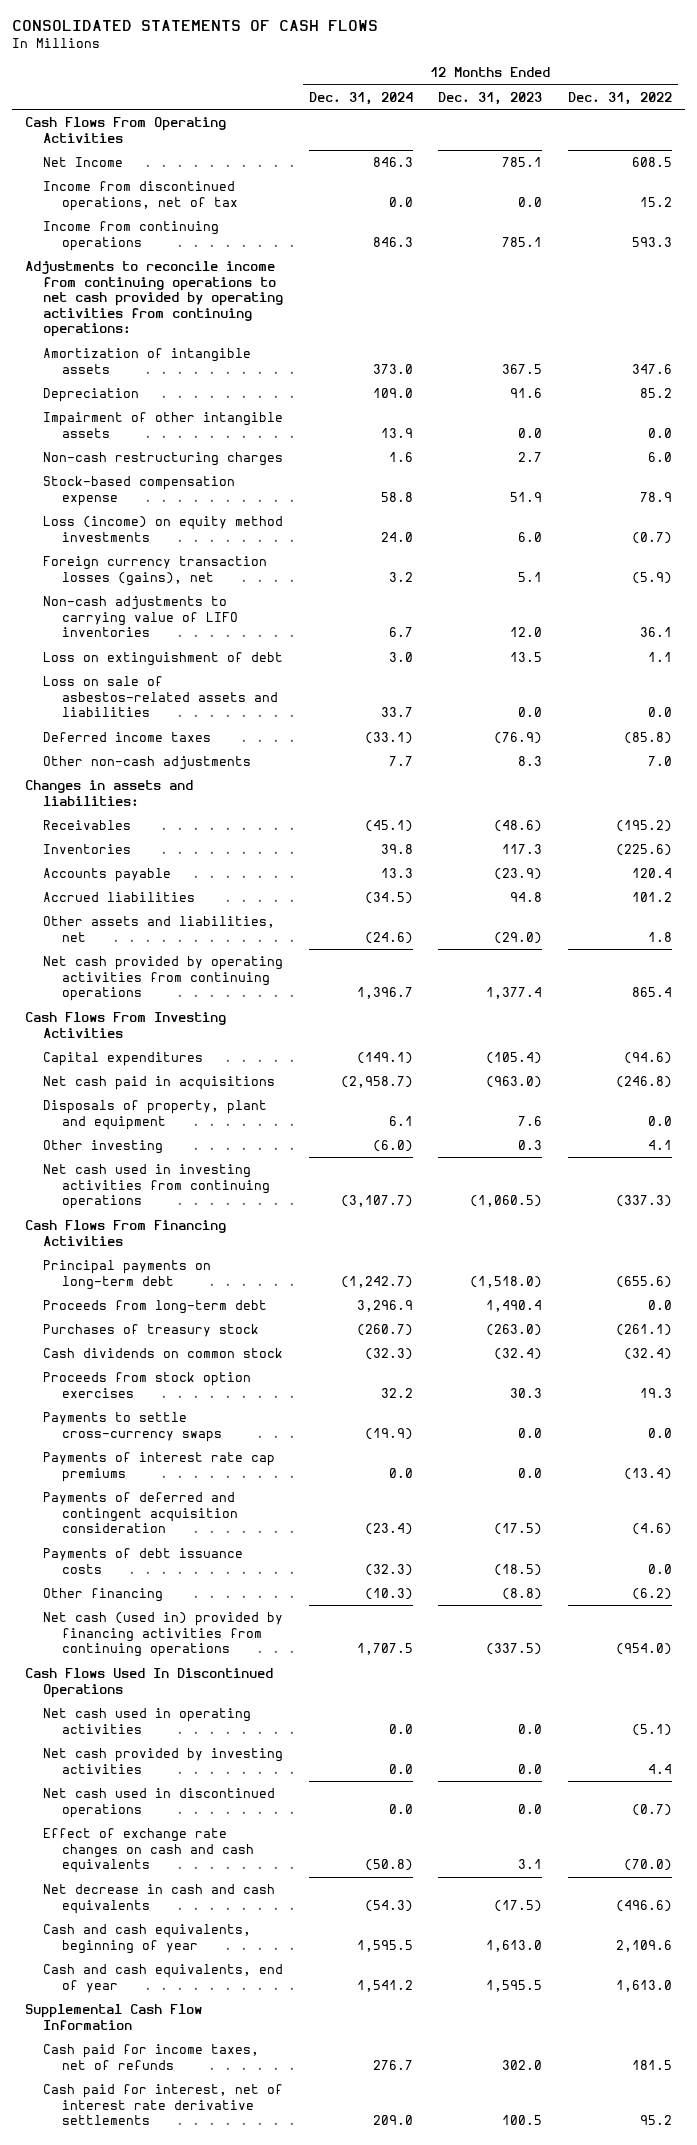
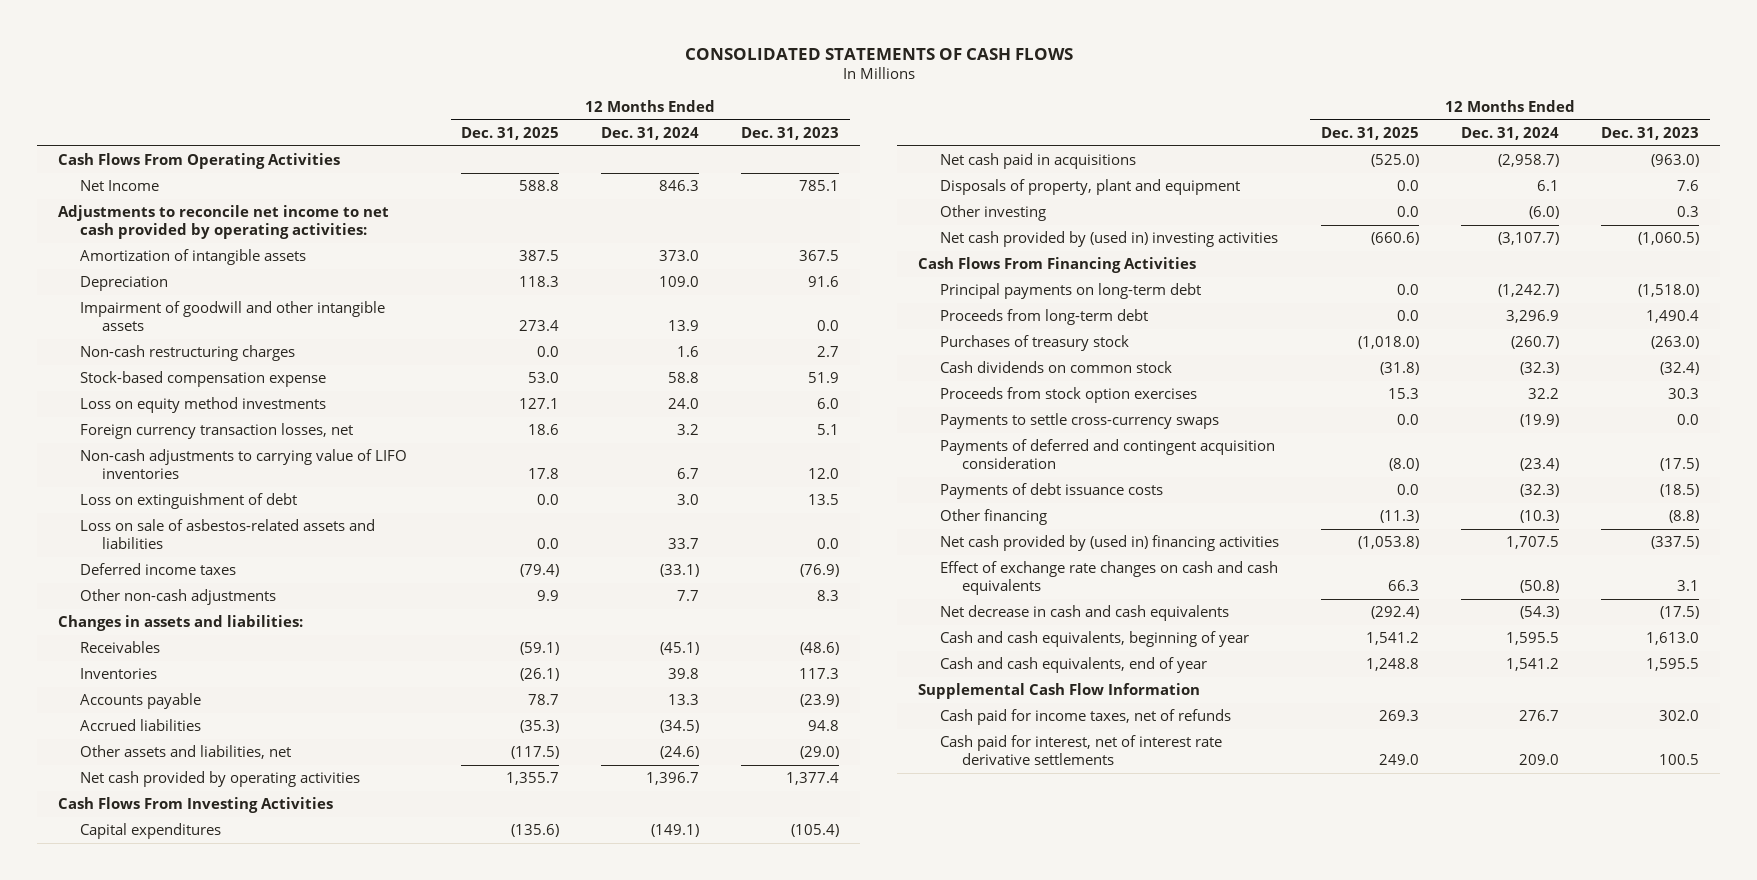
[567,91,672,105] Dec. 31, 2022 -> none
none -> [461,126,560,140] Dec. 31, 2025
[43,180,239,211] Income from discontinued operations, net of tax -> none
[43,220,220,251] Income from continuing operations -> none
[24,260,284,338] Adjustments to reconcile income from continuing operations to net cash provided by operating activities from continuing operations: -> [57,205,389,240] Adjustments to reconcile net income to net cash provided by operating activities:
[43,411,284,438] Impairment of other intangible assets -> [79,301,385,332] Impairment of goodwill and other intangible assets
[43,515,284,542] Loss (income) on equity method investments -> [79,397,326,414] Loss on equity method investments
[43,555,268,586] Foreign currency transaction losses (gains), net -> [79,423,353,440] Foreign currency transaction losses, net
[43,955,284,1002] Net cash provided by operating activities from continuing operations -> [79,771,360,788] Net cash provided by operating activities
[43,1163,271,1210] Net cash used in investing activities from continuing operations -> [939,231,1278,248] Net cash provided by (used in) investing activities
[43,1451,276,1482] Payments of interest rate cap premiums -> none
[24,1667,273,1698] Cash Flows Used In Discontinued Operations -> none
[43,1707,252,1734] Net cash used in operating activities -> none
[43,1747,284,1774] Net cash provided by investing activities -> none
[43,1787,276,1818] Net cash used in discontinued operations -> none
[43,1611,284,1658] Net cash (used in) provided by financing activities from continuing operations -> [939,535,1279,552] Net cash provided by (used in) financing activities

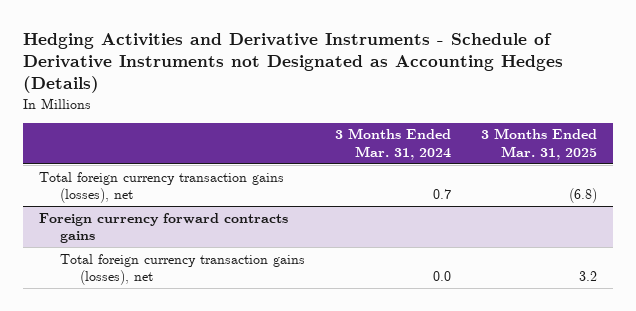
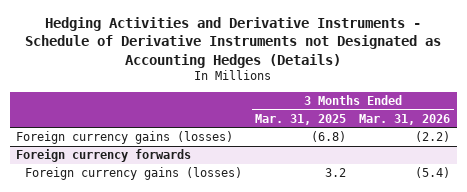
[335,128,452,160] 3 Months Ended Mar. 31, 2024 -> none
none -> [359,113,451,125] Mar. 31, 2026
[38,171,284,204] Total foreign currency transaction gains (losses), net -> [16,131,234,145] Foreign currency gains (losses)
[38,212,288,244] Foreign currency forward contracts gains -> [16,149,192,163] Foreign currency forwards
[59,253,305,286] Total foreign currency transaction gains (losses), net -> [25,167,243,181] Foreign currency gains (losses)

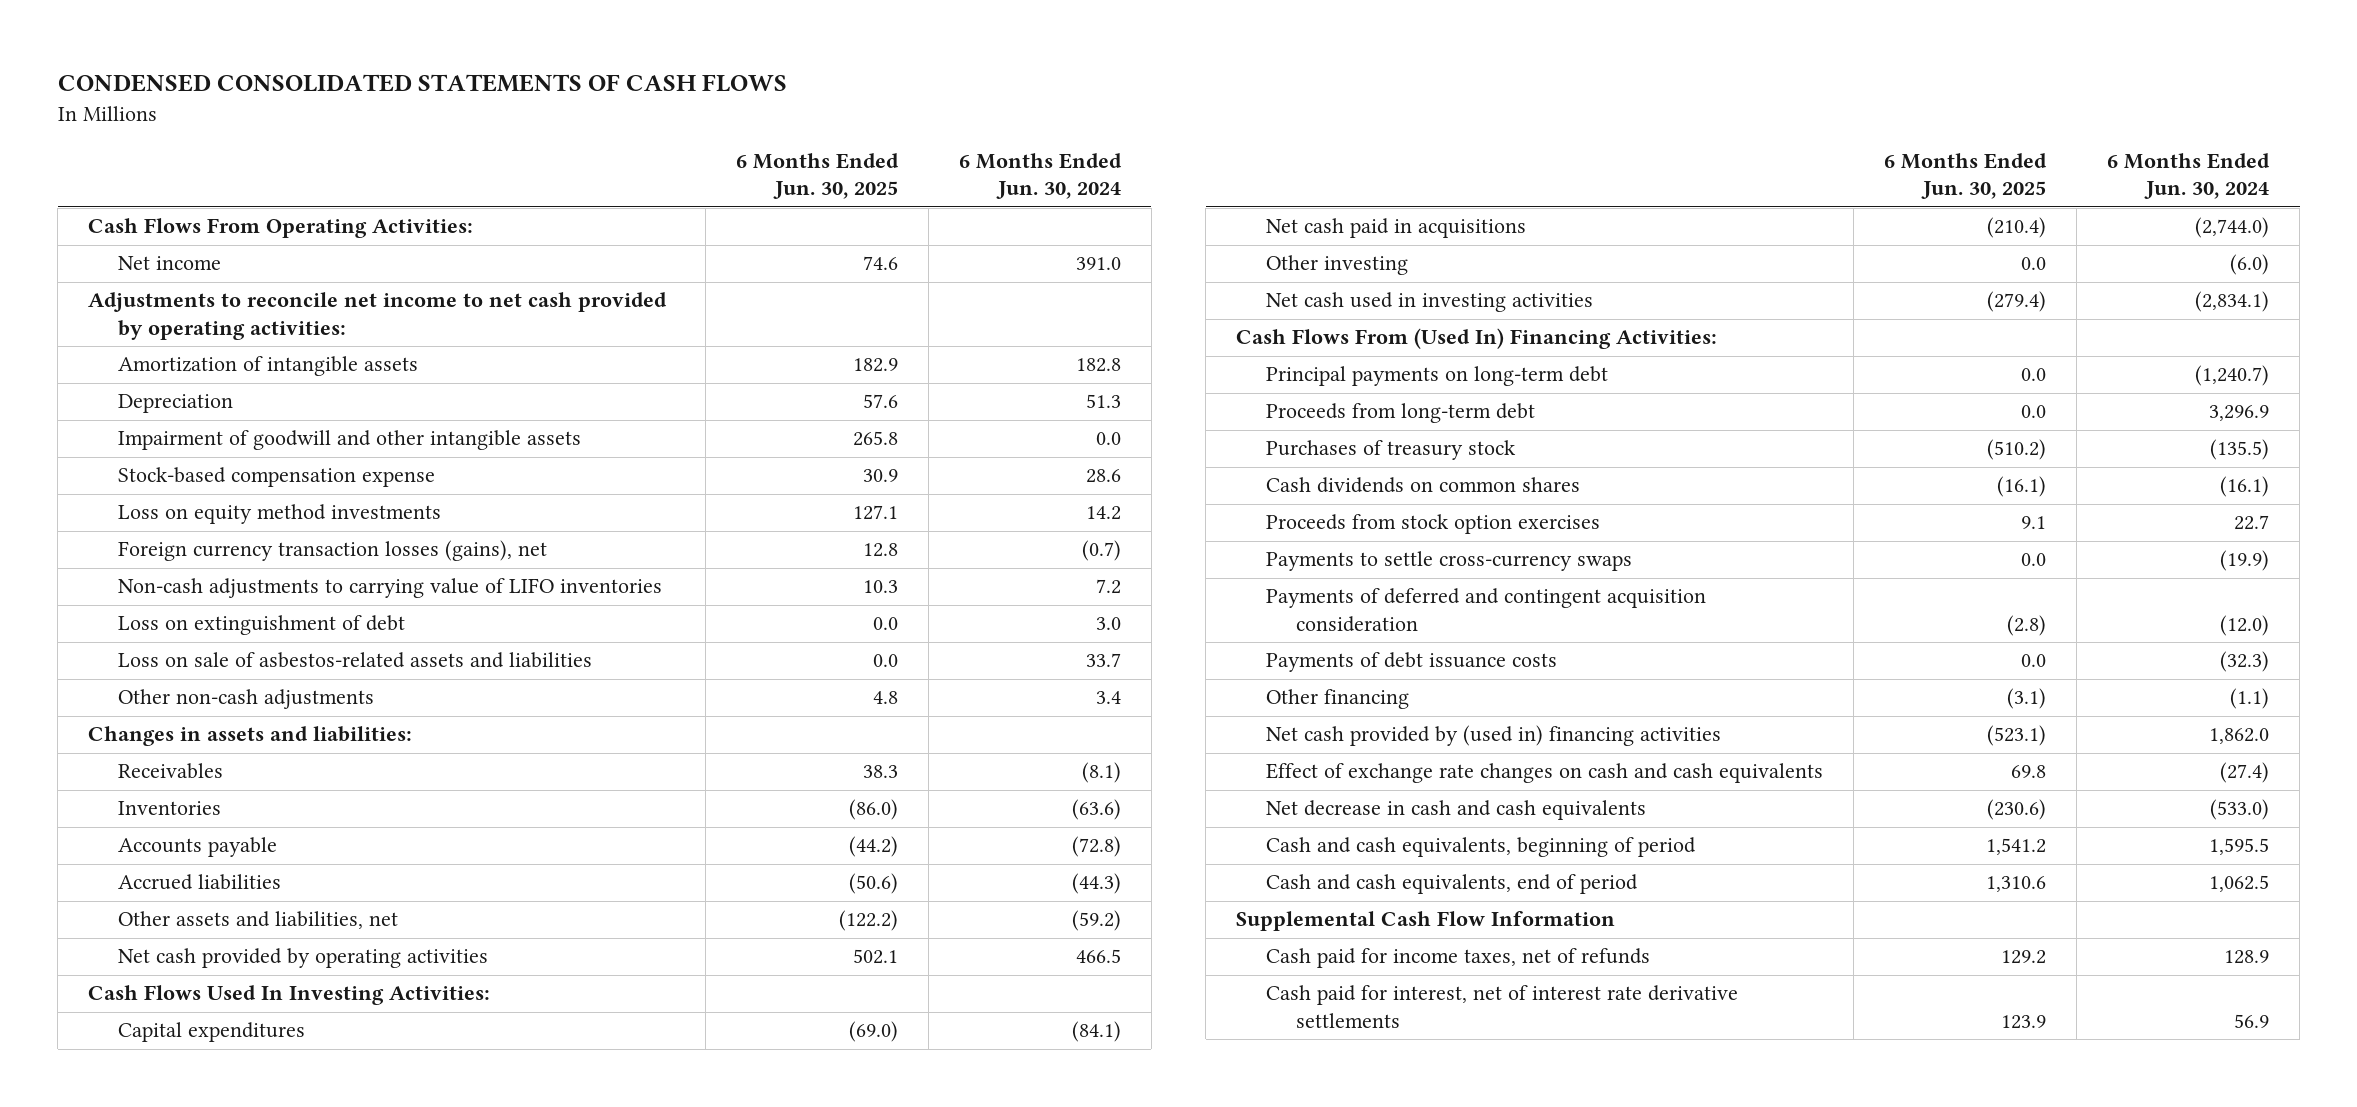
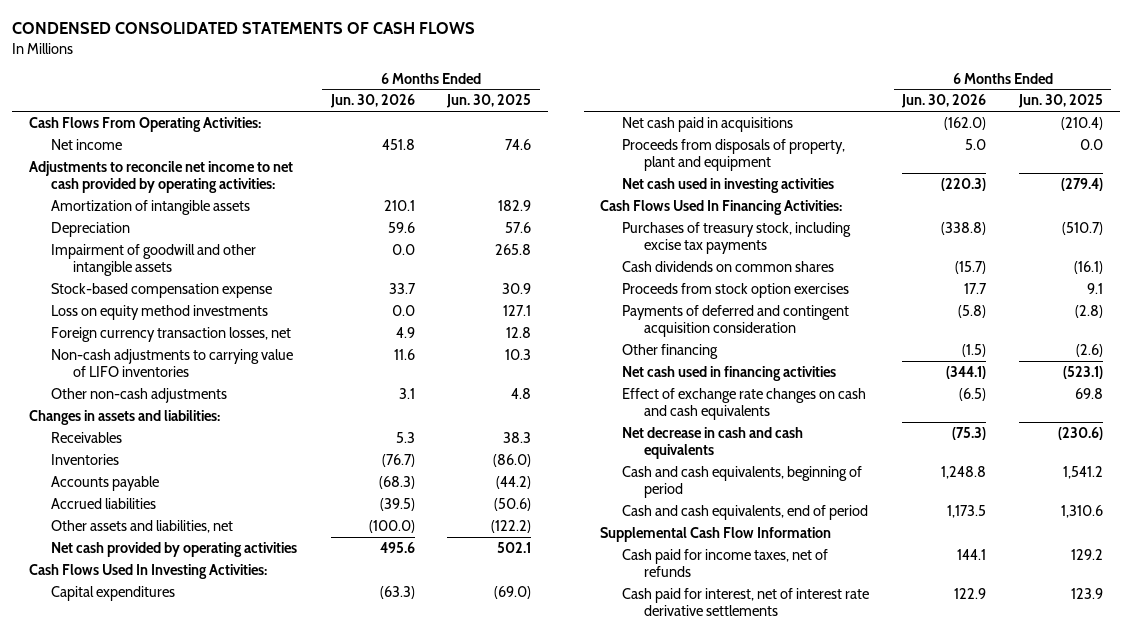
[958,153,1122,200] 6 Months Ended Jun. 30, 2024 -> none
none -> [329,94,415,109] Jun. 30, 2026
[117,540,547,562] Foreign currency transaction losses (gains), net -> [50,326,291,342] Foreign currency transaction losses, net
[117,615,405,636] Loss on extinguishment of debt -> none
[117,652,592,669] Loss on sale of asbestos-related assets and liabilities -> none
[1266,255,1409,276] Other investing -> none
none -> [622,138,846,171] Proceeds from disposals of property, plant and equipment
[1266,366,1609,387] Principal payments on long-term debt -> none
[1266,403,1536,424] Proceeds from long-term debt -> none
[1236,328,1718,350] Cash Flows From (Used In) Financing Activities: -> [600,199,843,215] Cash Flows Used In Financing Activities:
[1266,440,1517,461] Purchases of treasury stock -> [622,221,852,254] Purchases of treasury stock, including excise tax payments
[1987,439,2047,461] (510.2) -> [1062,221,1104,235] (510.7)
[1266,551,1633,572] Payments to settle cross-currency swaps -> none
[1266,652,1558,673] Payments of debt issuance costs -> none
[2007,688,2047,710] (3.1) -> [1076,343,1104,357] (2.6)
[1266,725,1722,747] Net cash provided by (used in) financing activities -> [622,365,837,381] Net cash used in financing activities

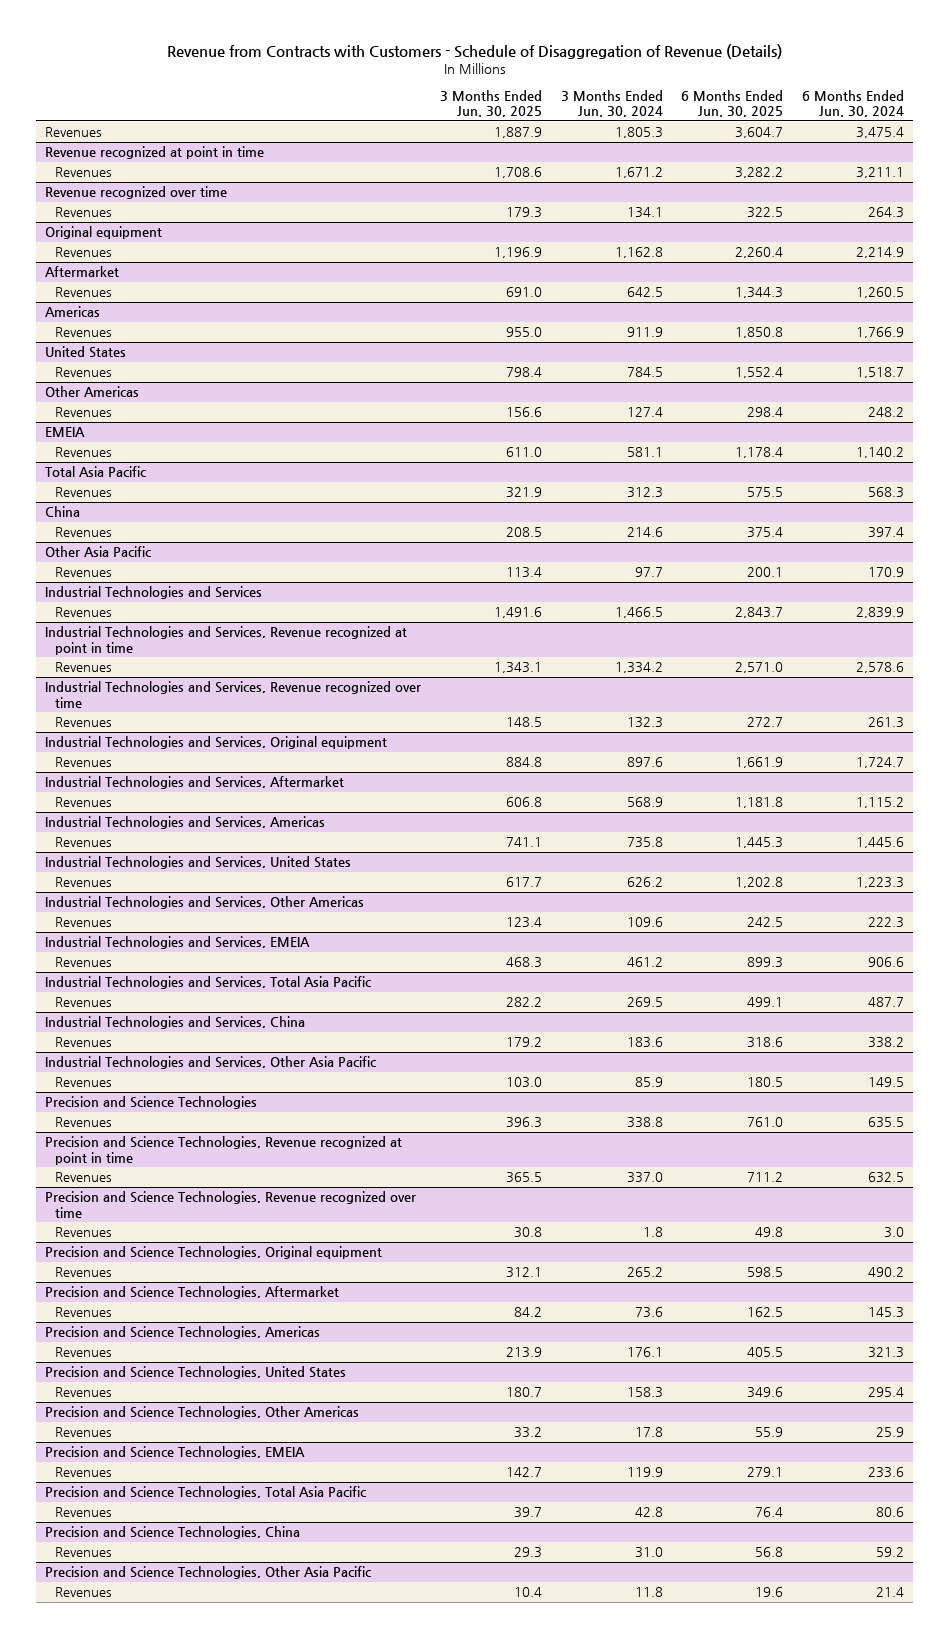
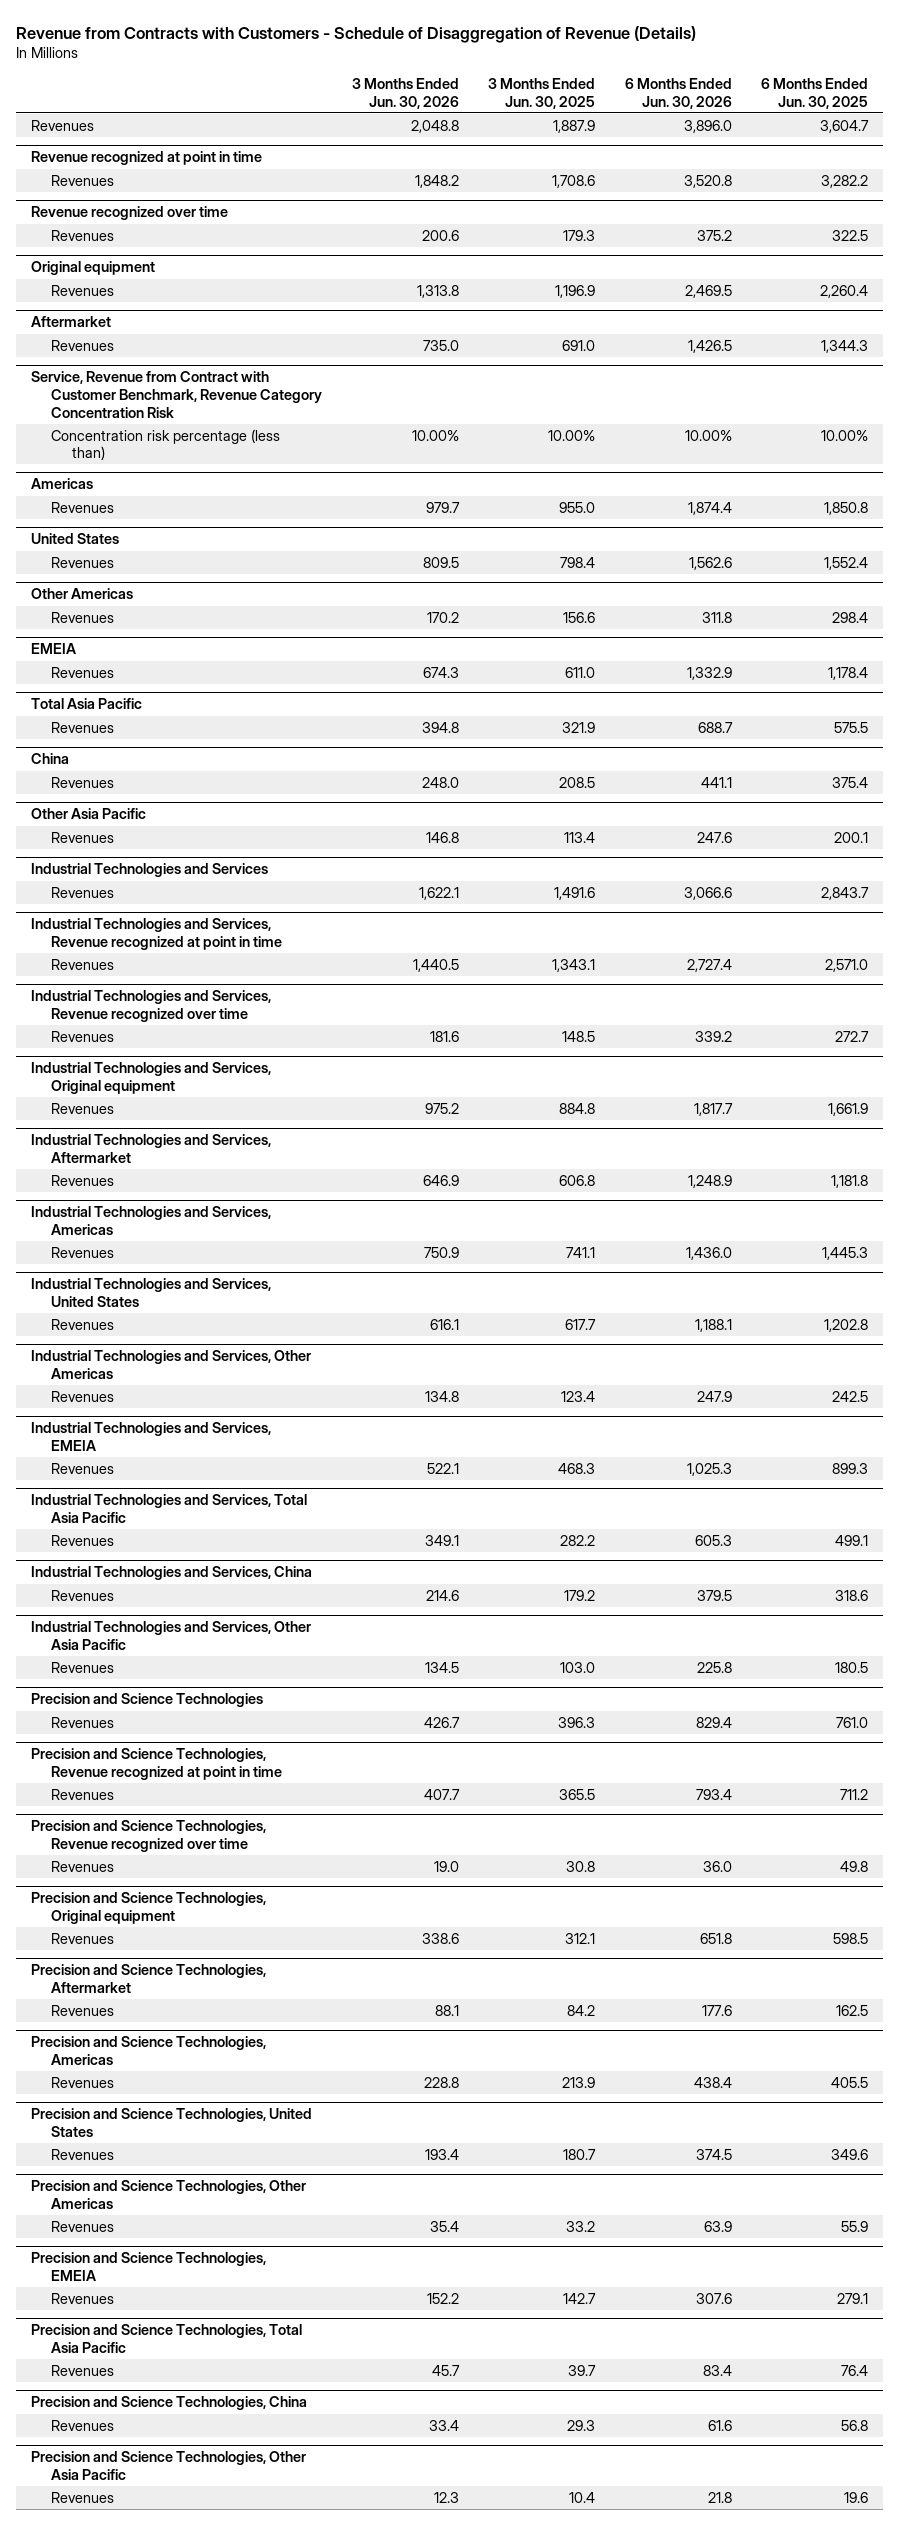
[560,89,663,118] 3 Months Ended Jun. 30, 2024 -> none
[801,89,904,118] 6 Months Ended Jun. 30, 2024 -> none
none -> [351,77,459,109] 3 Months Ended Jun. 30, 2026
none -> [624,77,732,109] 6 Months Ended Jun. 30, 2026
none -> [30,371,323,418] Service, Revenue from Contract with Customer Benchmark, Revenue Category Concentration Risk
none -> [51,428,281,461] Concentration risk percentage (less than)

